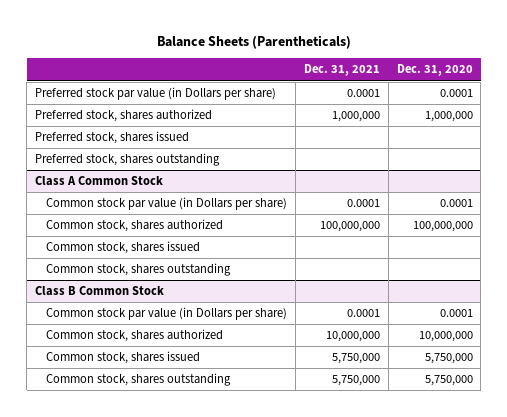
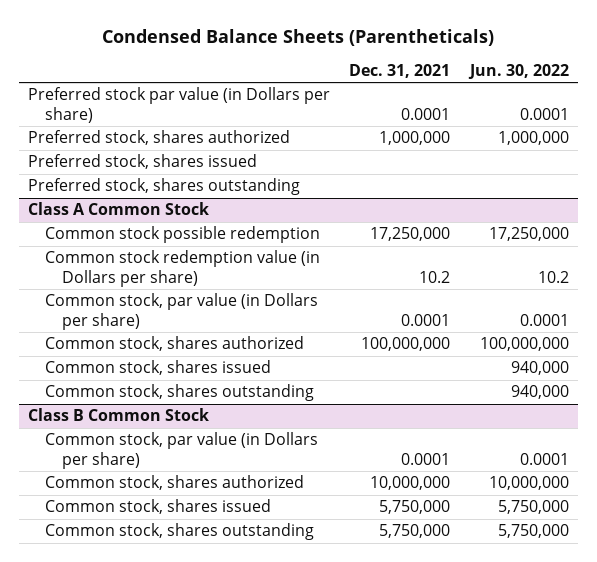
[156,34,351,49] Balance Sheets (Parentheticals) -> [102,28,495,46] Condensed Balance Sheets (Parentheticals)
[396,64,473,77] Dec. 31, 2020 -> none
none -> [467,63,569,79] Jun. 30, 2022
none -> [44,226,320,244] Common stock possible redemption
none -> [44,250,320,287] Common stock redemption value (in Dollars per share)
[46,197,288,211] Common stock par value (in Dollars per share) -> [44,293,318,330] Common stock, par value (in Dollars per share)
[46,307,288,321] Common stock par value (in Dollars per share) -> [44,432,318,469] Common stock, par value (in Dollars per share)

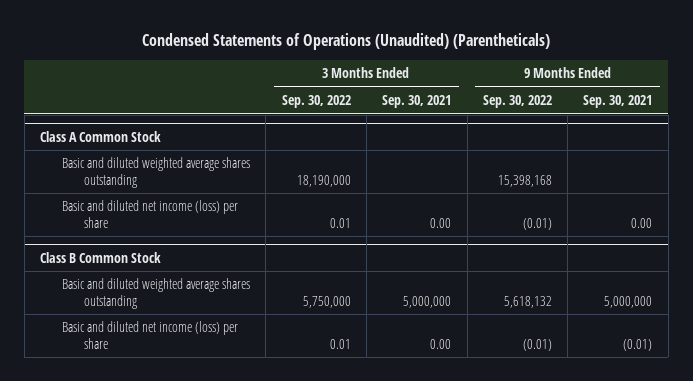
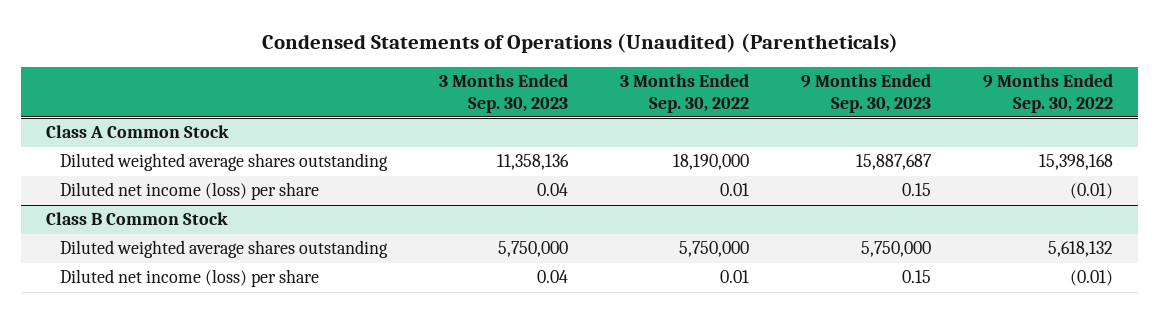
[382,95,452,109] Sep. 30, 2021 -> none
[583,95,653,109] Sep. 30, 2021 -> none
none -> [439,74,569,113] 3 Months Ended Sep. 30, 2023
none -> [800,74,931,113] 9 Months Ended Sep. 30, 2023
[62,157,251,188] Basic and diluted weighted average shares outstanding -> [60,153,389,172] Diluted weighted average shares outstanding
[62,200,239,228] Basic and diluted net income (loss) per share -> [60,182,320,201] Diluted net income (loss) per share
[62,278,251,309] Basic and diluted weighted average shares outstanding -> [60,240,389,259] Diluted weighted average shares outstanding
[62,321,239,349] Basic and diluted net income (loss) per share -> [60,269,320,288] Diluted net income (loss) per share

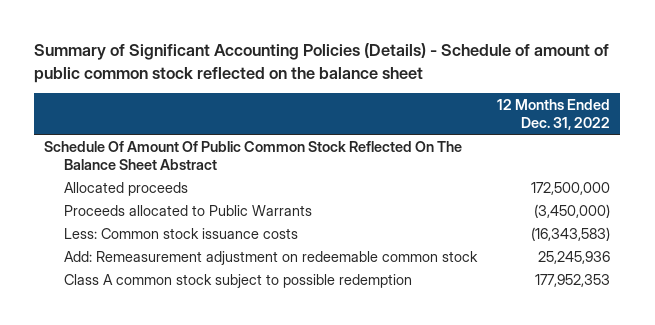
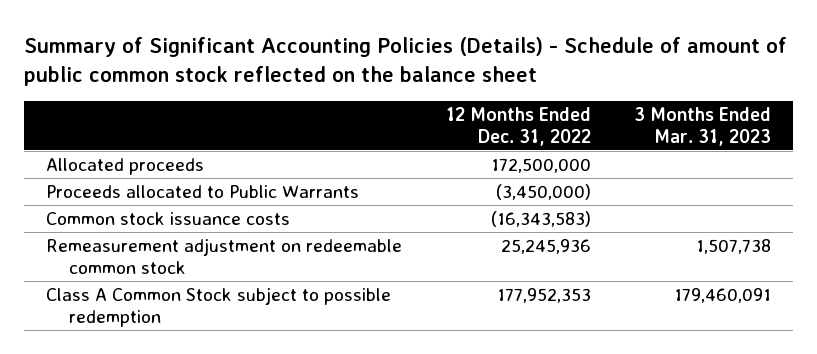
none -> [634,106,772,146] 3 Months Ended Mar. 31, 2023
[44,140,463,170] Schedule Of Amount Of Public Common Stock Reflected On The Balance Sheet Abstract -> none
[64,227,299,239] Less: Common stock issuance costs -> [45,211,290,225] Common stock issuance costs
[64,250,479,265] Add: Remeasurement adjustment on redeemable common stock -> [45,237,402,274] Remeasurement adjustment on redeemable common stock
[64,273,413,288] Class A common stock subject to possible redemption -> [45,286,391,327] Class A Common Stock subject to possible redemption

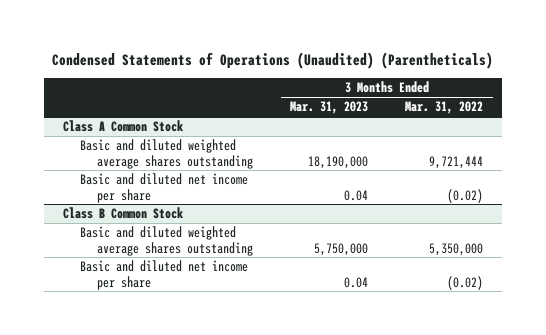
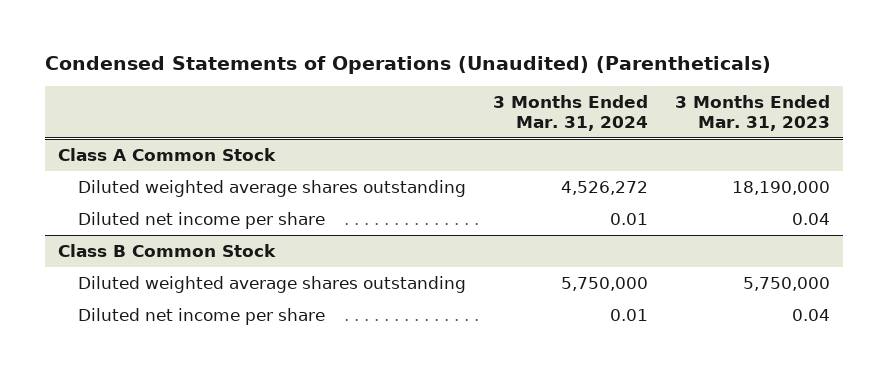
[405,101,484,115] Mar. 31, 2022 -> none
none -> [492,95,648,131] 3 Months Ended Mar. 31, 2024
[79,139,253,169] Basic and diluted weighted average shares outstanding -> [77,179,466,197] Diluted weighted average shares outstanding
[79,173,248,203] Basic and diluted net income per share -> [77,211,325,229] Diluted net income per share
[79,226,253,256] Basic and diluted weighted average shares outstanding -> [77,275,466,293] Diluted weighted average shares outstanding
[79,260,248,290] Basic and diluted net income per share -> [77,307,325,325] Diluted net income per share

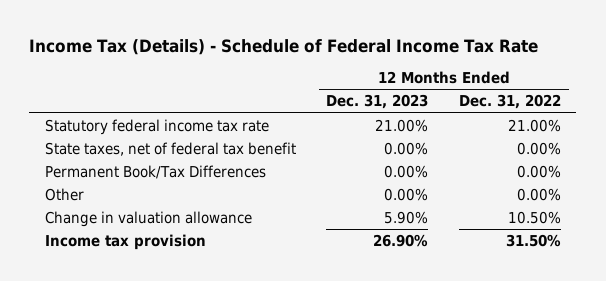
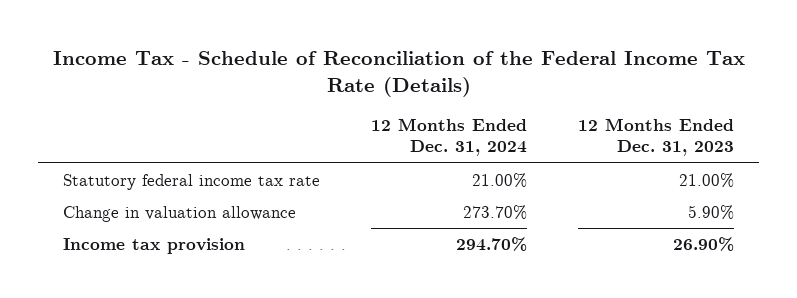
[29,38,539,55] Income Tax (Details) - Schedule of Federal Income Tax Rate -> [52,50,745,97] Income Tax - Schedule of Reconciliation of the Federal Income Tax Rate (Details)
[459,94,562,110] Dec. 31, 2022 -> none
none -> [371,117,528,157] 12 Months Ended Dec. 31, 2024
[44,141,296,156] State taxes, net of federal tax benefit -> none
[44,164,266,179] Permanent Book/Tax Differences -> none
[44,187,84,201] Other -> none

